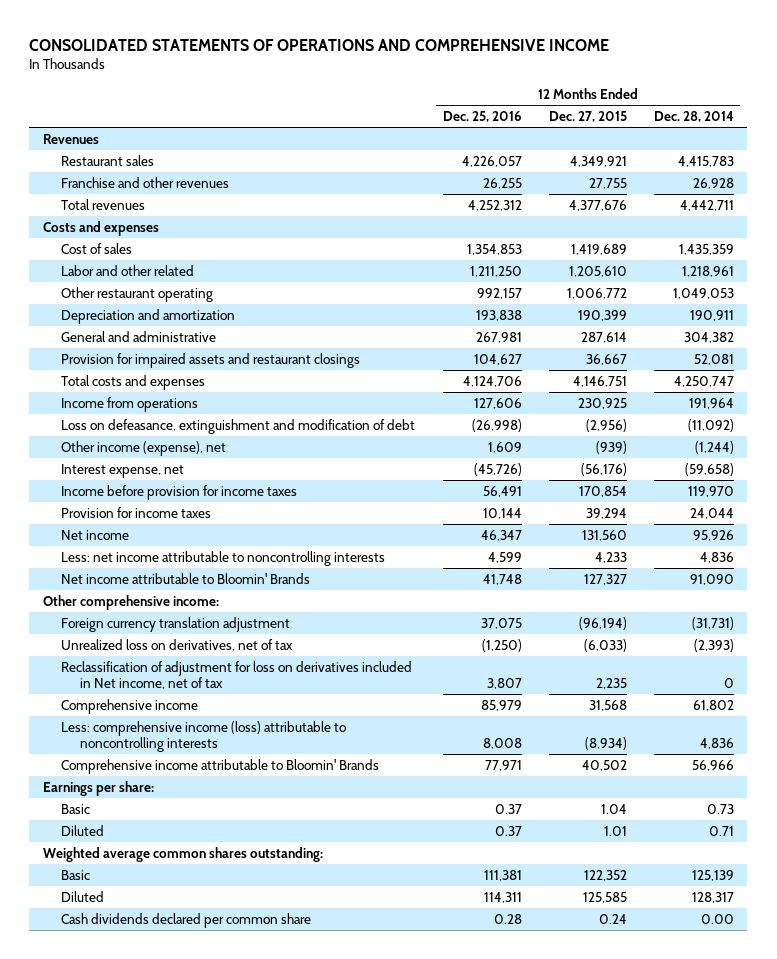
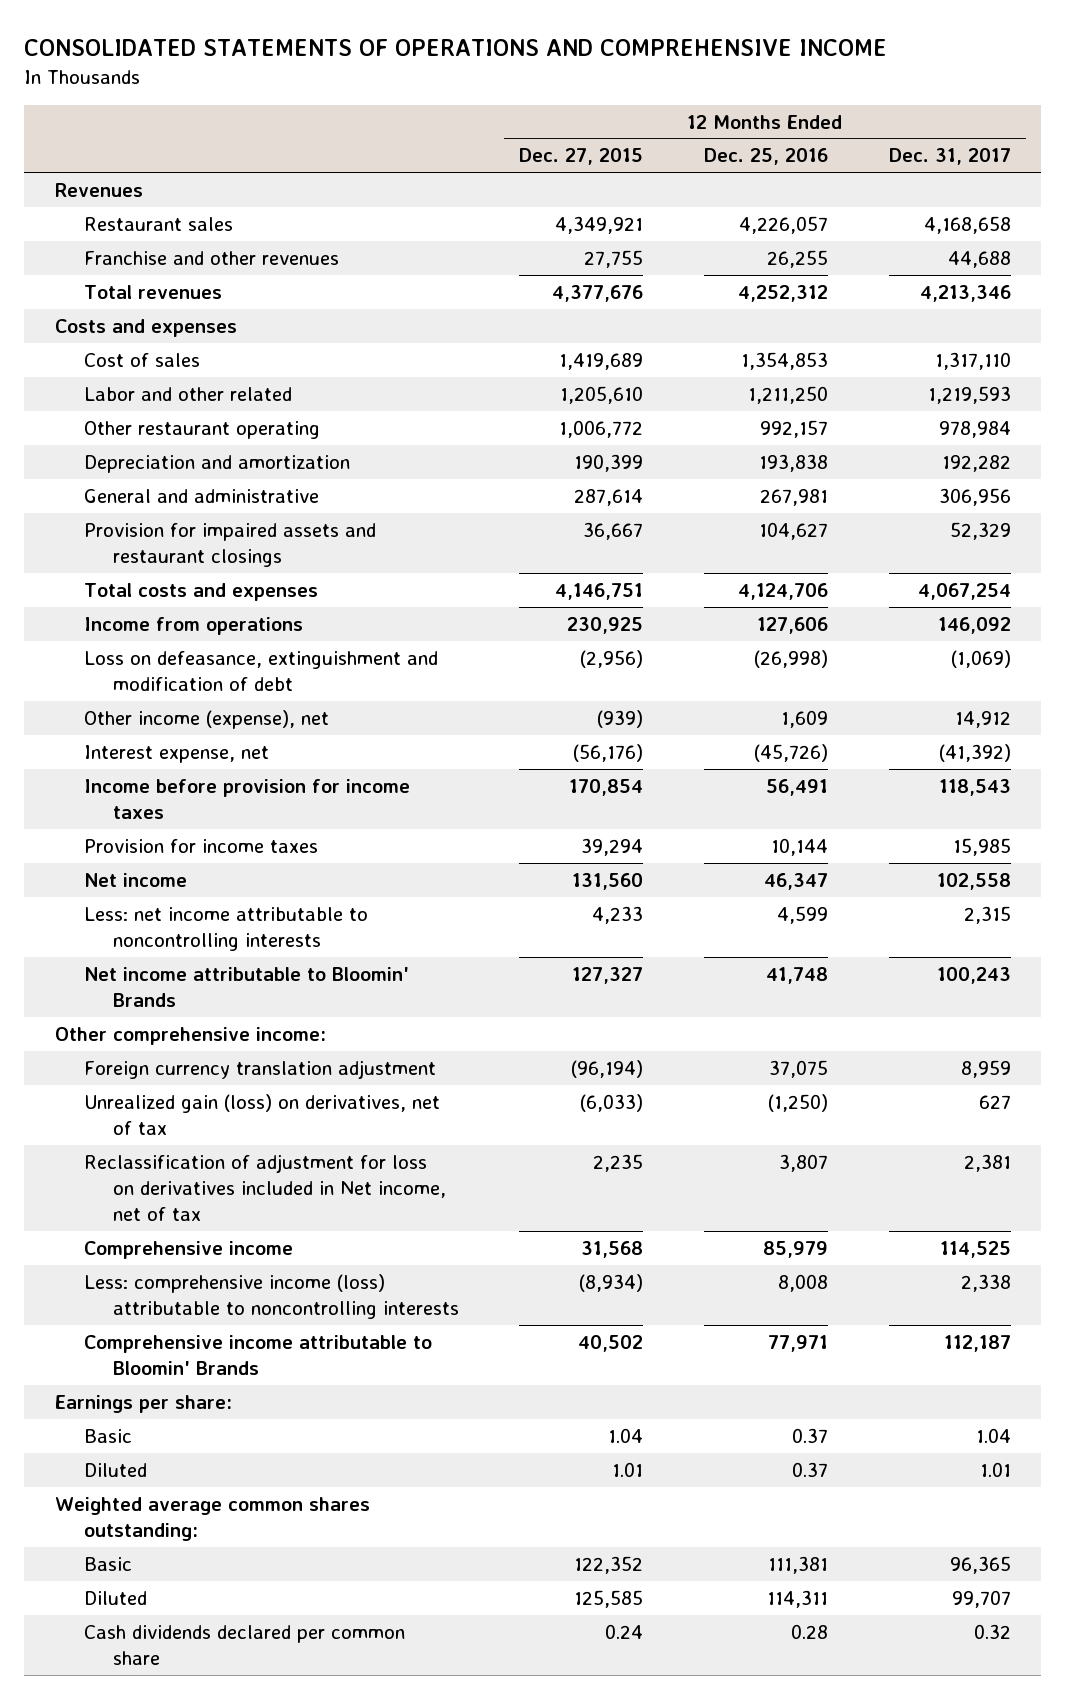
[653,111,734,123] Dec. 28, 2014 -> none
none -> [888,148,1011,166] Dec. 31, 2017
[61,638,294,651] Unrealized loss on derivatives, net of tax -> [83,1093,440,1136] Unrealized gain (loss) on derivatives, net of tax

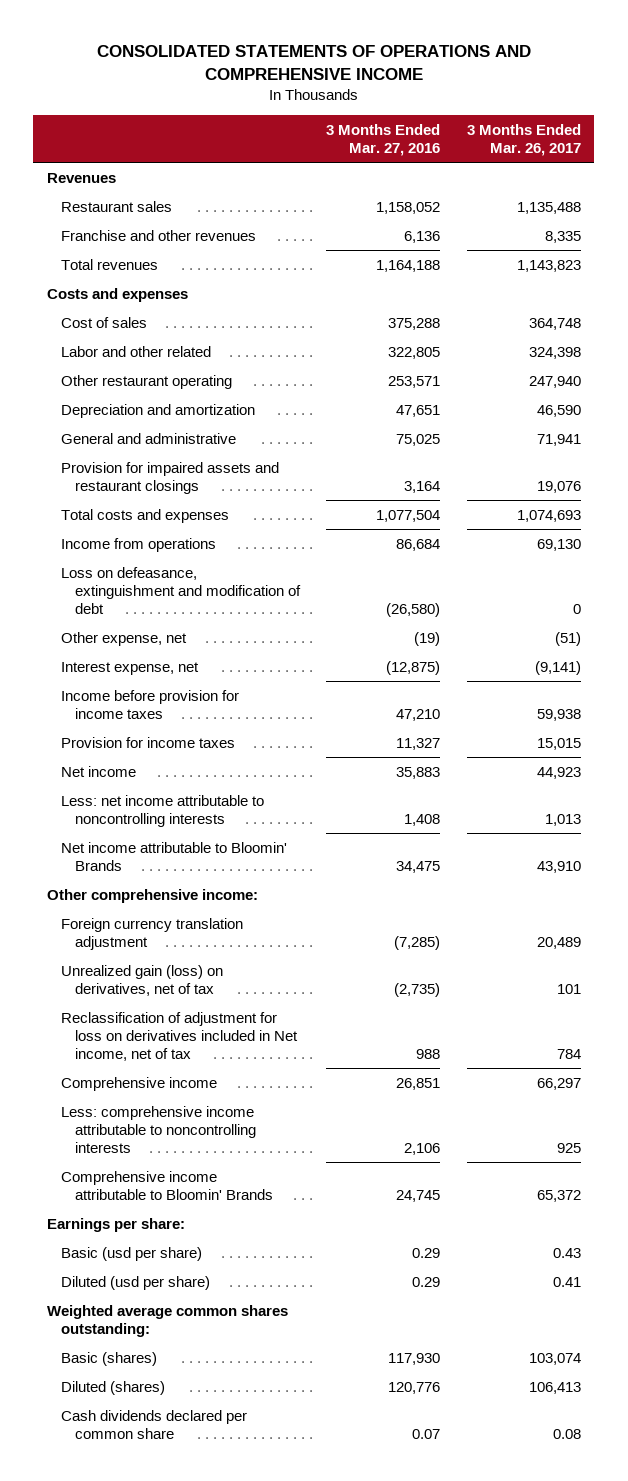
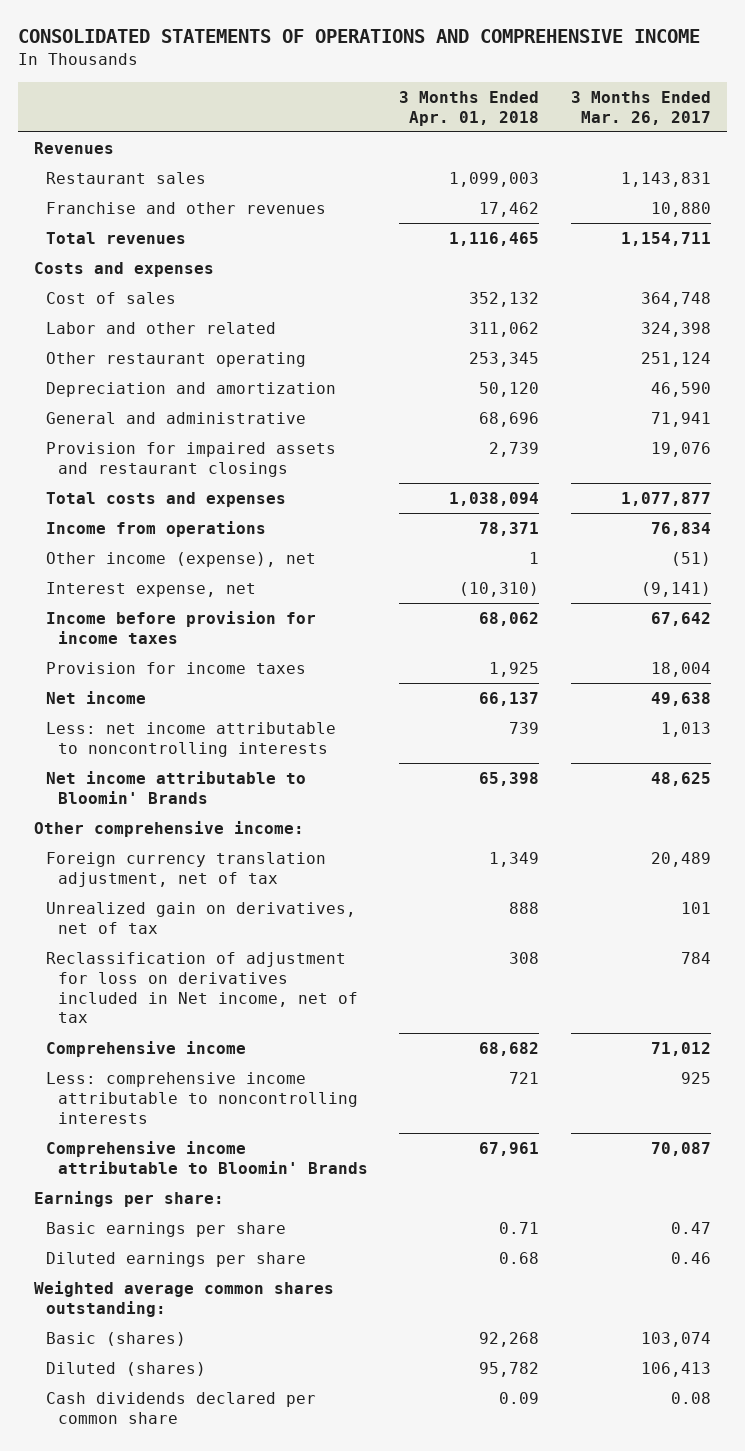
[326,123,441,156] 3 Months Ended Mar. 27, 2016 -> none
none -> [399,90,540,126] 3 Months Ended Apr. 01, 2018
[516,201,581,214] 1,135,488 -> [621,172,712,188] 1,143,831
[544,230,581,243] 8,335 -> [651,202,712,218] 10,880
[516,259,581,272] 1,143,823 -> [621,232,712,247] 1,154,711
[528,375,581,388] 247,940 -> [641,352,712,368] 251,124
[60,566,301,614] Loss on defeasance, extinguishment and modification of debt -> none
[516,509,581,522] 1,074,693 -> [621,492,712,507] 1,077,877
[536,538,581,551] 69,130 -> [651,522,712,537] 76,834
[60,631,187,646] Other expense, net -> [45,552,316,568] Other income (expense), net
[536,708,581,721] 59,938 -> [651,612,712,627] 67,642
[536,737,581,750] 15,015 -> [651,662,712,678] 18,004
[536,766,581,779] 44,923 -> [651,692,712,707] 49,638
[536,860,581,873] 43,910 -> [651,772,712,787] 48,625
[60,917,243,950] Foreign currency translation adjustment -> [45,852,326,887] Foreign currency translation adjustment, net of tax
[60,964,223,996] Unrealized gain (loss) on derivatives, net of tax -> [45,902,356,934] Unrealized gain on derivatives, net of tax
[536,1077,581,1090] 66,297 -> [651,1042,712,1057] 71,012
[536,1189,581,1202] 65,372 -> [651,1142,712,1157] 70,087
[60,1246,202,1261] Basic (usd per share) -> [45,1222,286,1238] Basic earnings per share
[552,1247,581,1258] 0.43 -> [671,1222,712,1235] 0.47
[60,1275,210,1290] Diluted (usd per share) -> [45,1252,306,1268] Diluted earnings per share
[552,1276,581,1287] 0.41 -> [671,1252,712,1265] 0.46

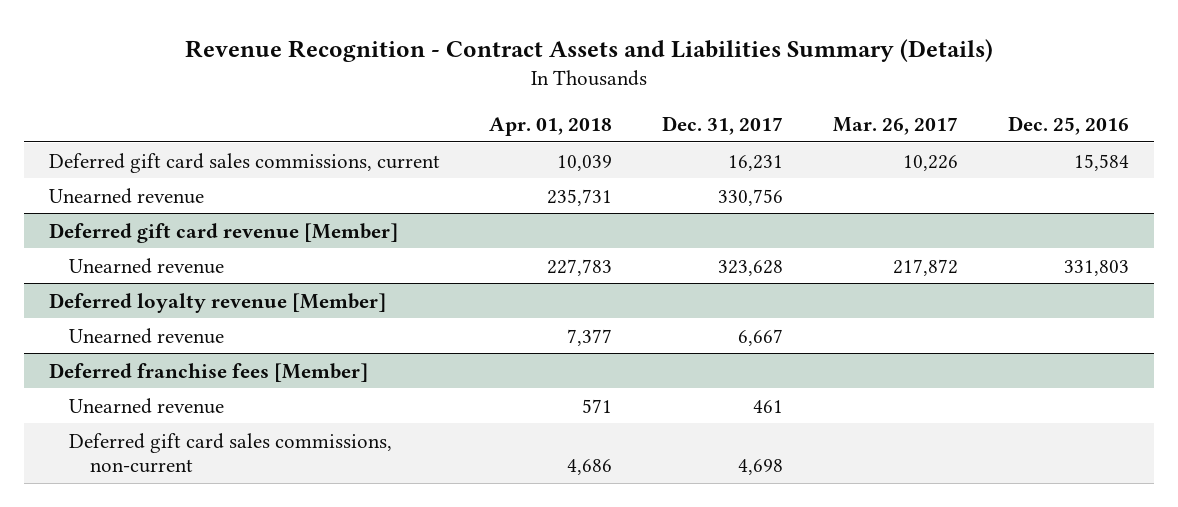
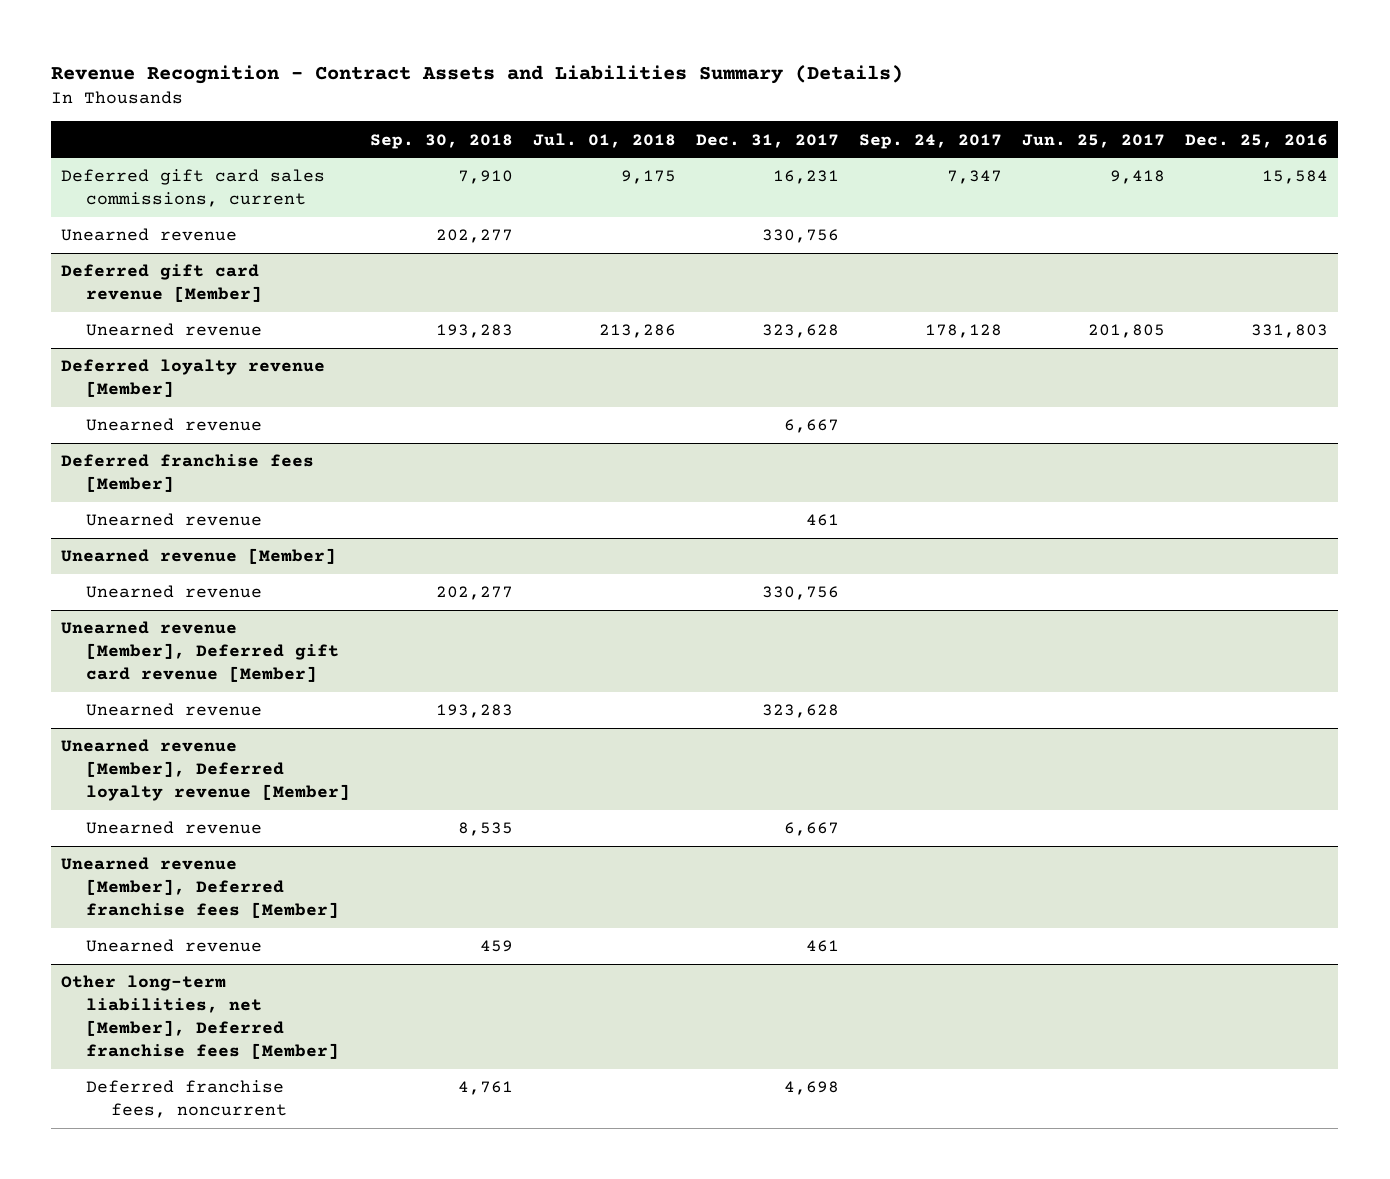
[489,116,613,136] Apr. 01, 2018 -> none
[833,116,959,135] Mar. 26, 2017 -> none
none -> [370,133,514,149] Sep. 30, 2018
none -> [533,132,677,148] Jul. 01, 2018
none -> [859,133,1003,149] Sep. 24, 2017
none -> [1022,133,1166,148] Jun. 25, 2017
none -> [61,548,337,565] Unearned revenue [Member]
none -> [86,585,263,599] Unearned revenue
none -> [61,621,340,682] Unearned revenue [Member], Deferred gift card revenue [Member]
none -> [86,703,263,717] Unearned revenue
none -> [61,739,351,801] Unearned revenue [Member], Deferred loyalty revenue [Member]
none -> [86,821,263,835] Unearned revenue
none -> [61,857,340,918] Unearned revenue [Member], Deferred franchise fees [Member]
none -> [86,939,263,953] Unearned revenue
none -> [61,975,340,1059] Other long-term liabilities, net [Member], Deferred franchise fees [Member]
[69,432,393,474] Deferred gift card sales commissions, non-current -> [86,1080,288,1119] Deferred franchise fees, noncurrent

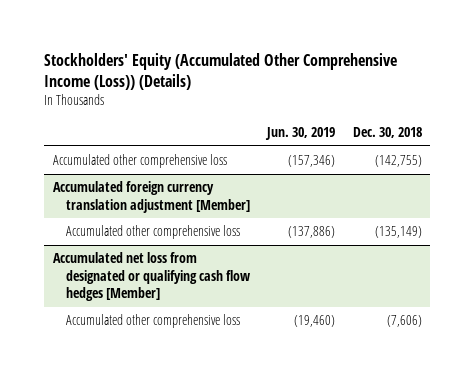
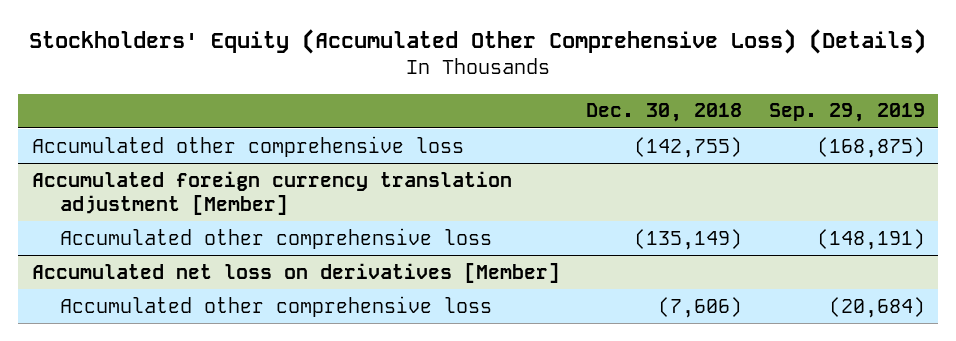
[44,52,398,90] Stockholders' Equity (Accumulated Other Comprehensive Income (Loss)) (Details) -> [29,29,927,55] Stockholders' Equity (Accumulated Other Comprehensive Loss) (Details)
[265,127,336,141] Jun. 30, 2019 -> none
none -> [768,103,925,123] Sep. 29, 2019
[53,252,250,302] Accumulated net loss from designated or qualifying cash flow hedges [Member] -> [31,262,560,283] Accumulated net loss on derivatives [Member]

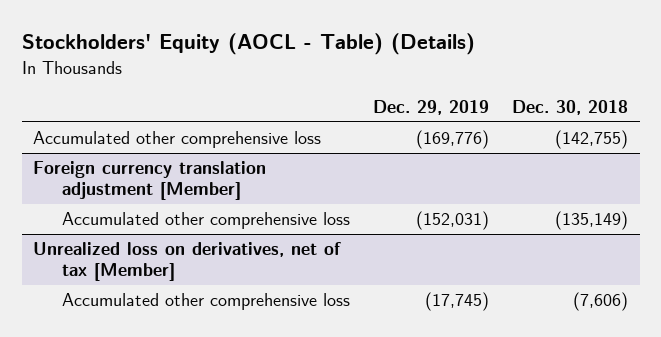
[29,29,927,55] Stockholders' Equity (Accumulated Other Comprehensive Loss) (Details) -> [21,33,475,56] Stockholders' Equity (AOCL - Table) (Details)
[768,103,925,123] Sep. 29, 2019 -> none
none -> [372,100,489,116] Dec. 29, 2019
[31,170,512,215] Accumulated foreign currency translation adjustment [Member] -> [33,161,267,201] Foreign currency translation adjustment [Member]
[31,262,560,283] Accumulated net loss on derivatives [Member] -> [33,242,342,282] Unrealized loss on derivatives, net of tax [Member]

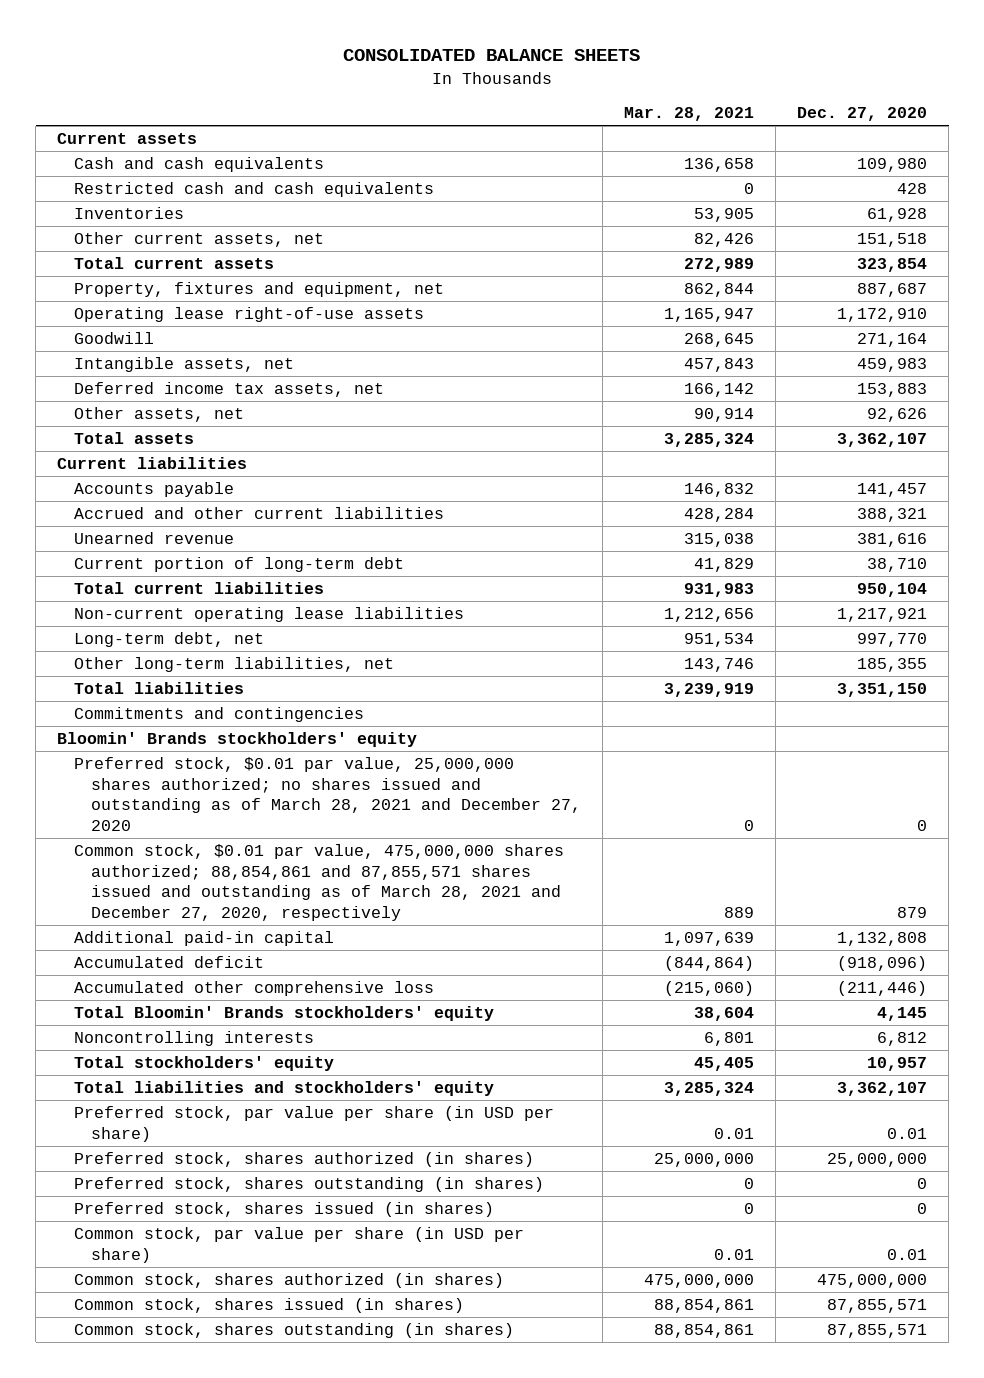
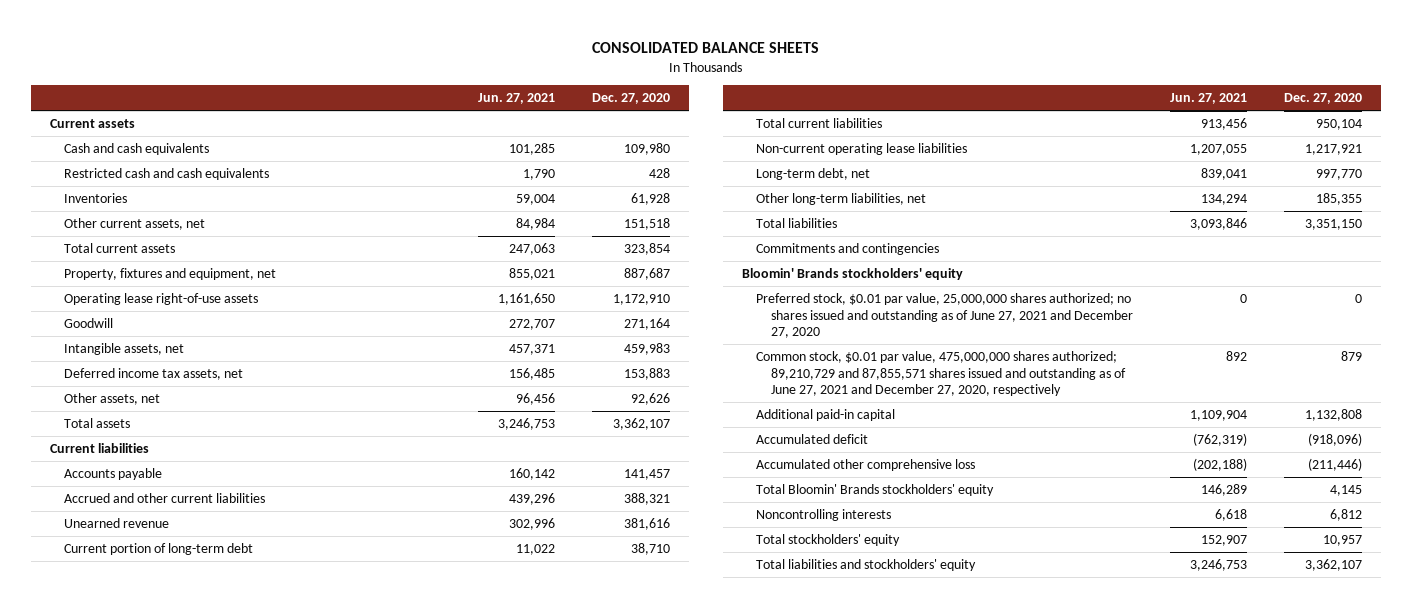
[623,107,754,122] Mar. 28, 2021 -> none
none -> [477,93,555,105] Jun. 27, 2021
[73,756,581,831] Preferred stock, $0.01 par value, 25,000,000 shares authorized; no shares issued and outstanding as of March 28, 2021 and December 27, 2020 -> [756,292,1133,339] Preferred stock, $0.01 par value, 25,000,000 shares authorized; no shares issued and outstanding as of June 27, 2021 and December 27, 2020
[73,843,564,921] Common stock, $0.01 par value, 475,000,000 shares authorized; 88,854,861 and 87,855,571 shares issued and outstanding as of March 28, 2021 and December 27, 2020, respectively -> [756,350,1126,397] Common stock, $0.01 par value, 475,000,000 shares authorized; 89,210,729 and 87,855,571 shares issued and outstanding as of June 27, 2021 and December 27, 2020, respectively
[73,1105,554,1142] Preferred stock, par value per share (in USD per share) -> none
[73,1151,534,1167] Preferred stock, shares authorized (in shares) -> none
[73,1176,544,1192] Preferred stock, shares outstanding (in shares) -> none
[73,1201,494,1217] Preferred stock, shares issued (in shares) -> none
[73,1226,524,1263] Common stock, par value per share (in USD per share) -> none
[73,1272,504,1288] Common stock, shares authorized (in shares) -> none
[73,1297,464,1313] Common stock, shares issued (in shares) -> none
[73,1322,514,1338] Common stock, shares outstanding (in shares) -> none

